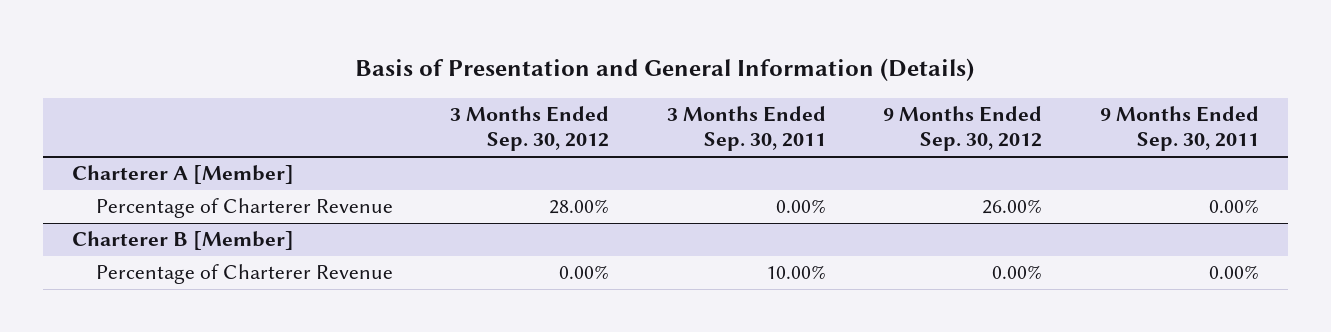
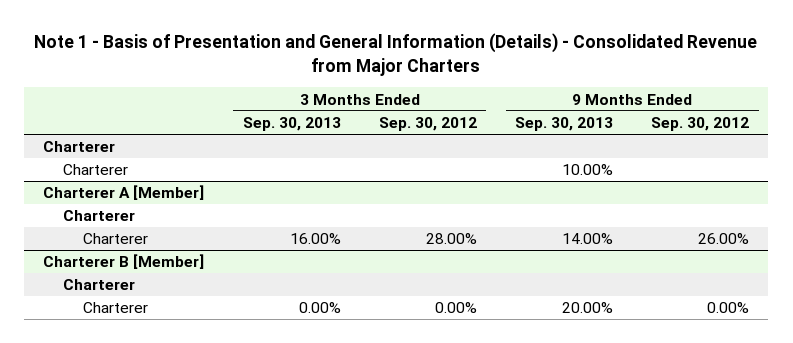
[355,58,975,82] Basis of Presentation and General Information (Details) -> [34,33,758,77] Note 1 - Basis of Presentation and General Information (Details) - Consolidated Revenue from Major Charters
[666,106,826,152] 3 Months Ended Sep. 30, 2011 -> none
[1099,106,1259,152] 9 Months Ended Sep. 30, 2011 -> none
none -> [242,116,341,131] Sep. 30, 2013
none -> [515,116,614,131] Sep. 30, 2013
none -> [43,141,116,153] Charterer
none -> [62,164,128,176] Charterer
none -> [62,210,135,222] Charterer
[95,198,393,219] Percentage of Charterer Revenue -> [82,233,148,245] Charterer
none -> [62,279,135,291] Charterer
[95,264,393,285] Percentage of Charterer Revenue -> [82,302,148,314] Charterer

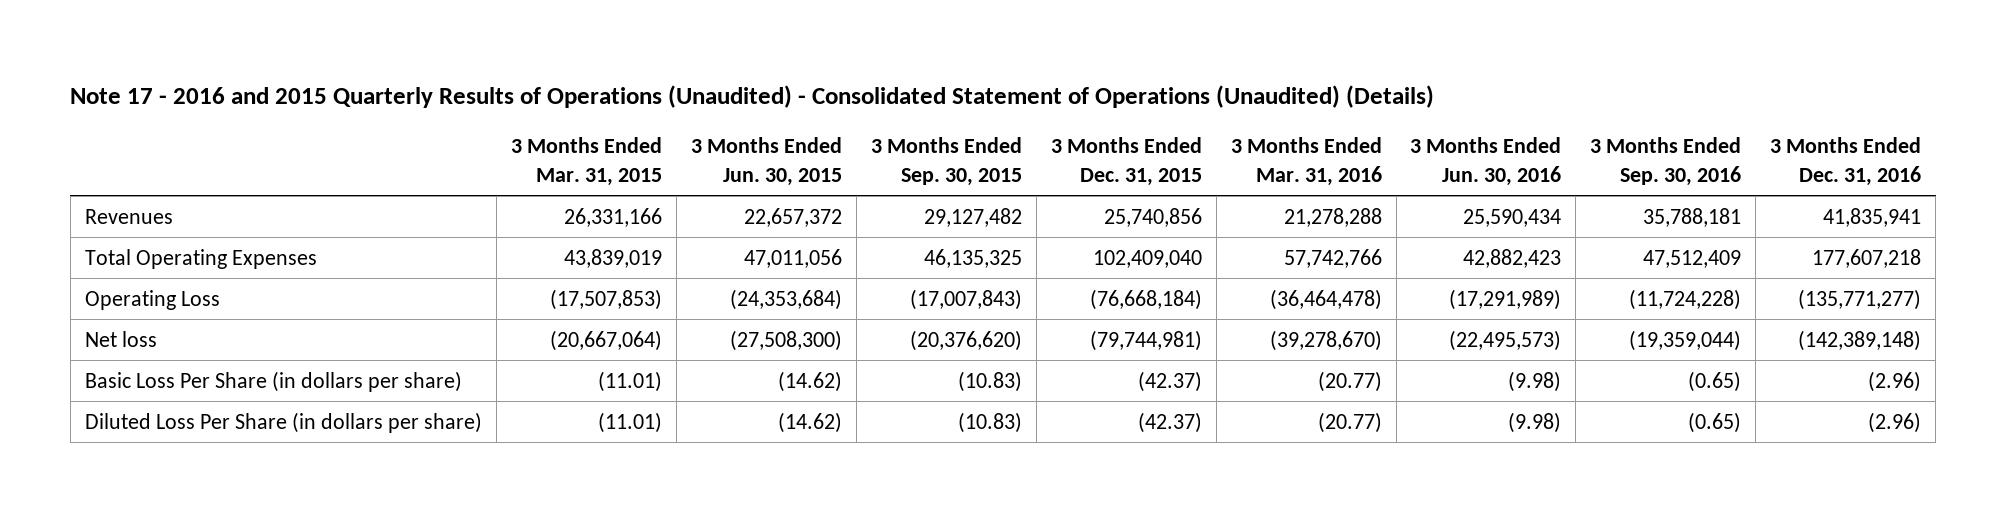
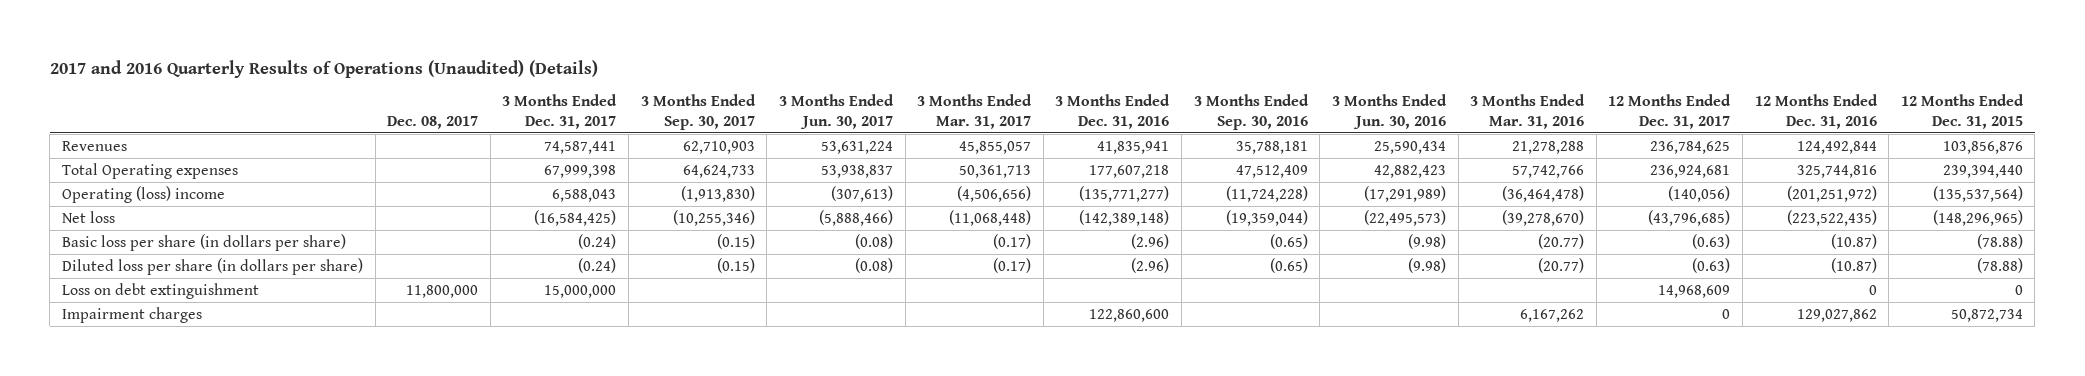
[70,85,1435,109] Note 17 - 2016 and 2015 Quarterly Results of Operations (Unaudited) - Consolidated Statement of Operations (Unaudited) (Details) -> [49,59,598,78] 2017 and 2016 Quarterly Results of Operations (Unaudited) (Details)
[510,137,662,186] 3 Months Ended Mar. 31, 2015 -> none
[690,137,842,186] 3 Months Ended Jun. 30, 2015 -> none
[870,137,1022,186] 3 Months Ended Sep. 30, 2015 -> none
[1050,137,1202,186] 3 Months Ended Dec. 31, 2015 -> none
none -> [387,115,479,129] Dec. 08, 2017
none -> [502,93,618,129] 3 Months Ended Dec. 31, 2017
none -> [640,93,756,130] 3 Months Ended Sep. 30, 2017
none -> [778,93,894,129] 3 Months Ended Jun. 30, 2017
none -> [917,93,1033,129] 3 Months Ended Mar. 31, 2017
none -> [1608,93,1732,129] 12 Months Ended Dec. 31, 2017
none -> [1754,93,1878,129] 12 Months Ended Dec. 31, 2016
none -> [1900,93,2024,129] 12 Months Ended Dec. 31, 2015
[84,248,317,269] Total Operating Expenses -> [62,162,239,179] Total Operating expenses
[84,289,220,310] Operating Loss -> [62,185,226,203] Operating (loss) income
[84,370,462,392] Basic Loss Per Share (in dollars per share) -> [62,233,347,251] Basic loss per share (in dollars per share)
[84,411,482,433] Diluted Loss Per Share (in dollars per share) -> [62,257,364,275] Diluted loss per share (in dollars per share)
none -> [62,282,260,299] Loss on debt extinguishment
none -> [62,306,203,323] Impairment charges

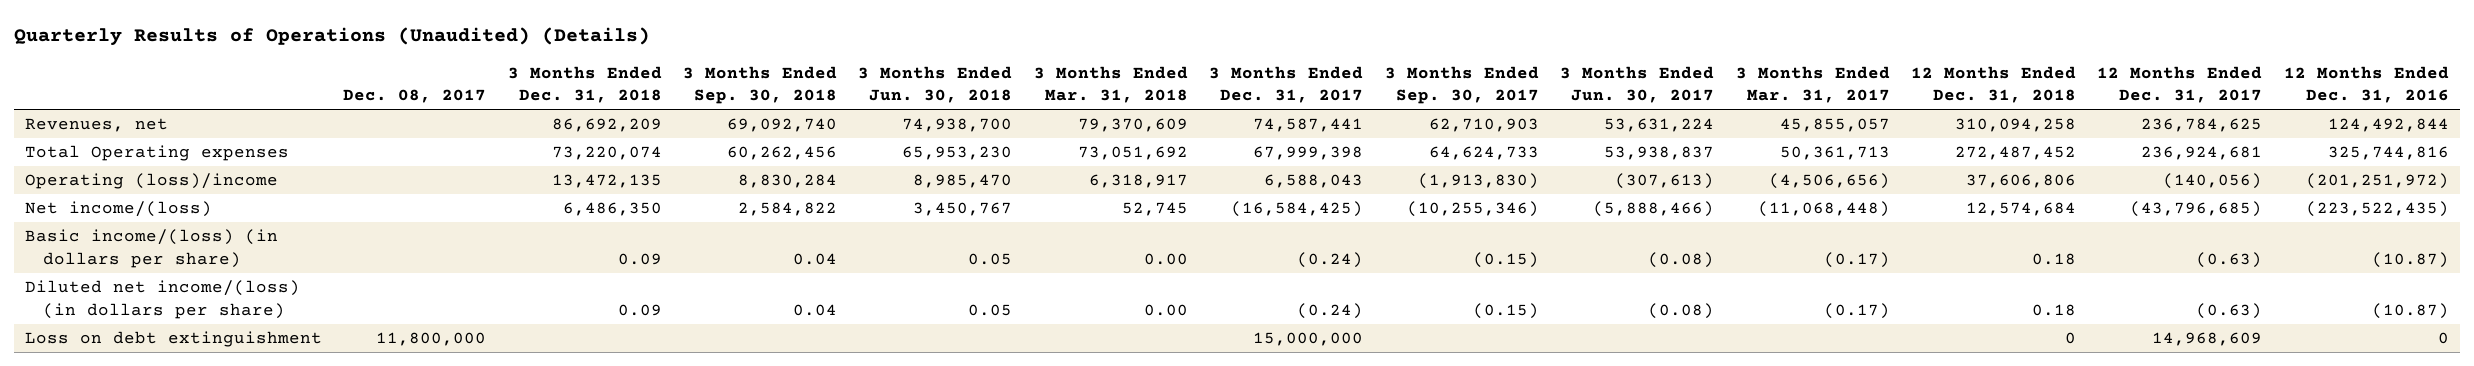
[49,59,598,78] 2017 and 2016 Quarterly Results of Operations (Unaudited) (Details) -> [14,27,651,47] Quarterly Results of Operations (Unaudited) (Details)
[1055,93,1171,129] 3 Months Ended Dec. 31, 2016 -> none
[1193,93,1309,130] 3 Months Ended Sep. 30, 2016 -> none
[1331,93,1447,129] 3 Months Ended Jun. 30, 2016 -> none
[1470,93,1586,129] 3 Months Ended Mar. 31, 2016 -> none
[1900,93,2024,129] 12 Months Ended Dec. 31, 2015 -> none
none -> [507,65,662,104] 3 Months Ended Dec. 31, 2018
none -> [683,65,838,105] 3 Months Ended Sep. 30, 2018
none -> [858,65,1013,104] 3 Months Ended Jun. 30, 2018
none -> [1033,65,1188,104] 3 Months Ended Mar. 31, 2018
none -> [1911,65,2077,104] 12 Months Ended Dec. 31, 2018
[62,140,128,151] Revenues -> [24,118,168,133] Revenues, net
[62,185,226,203] Operating (loss) income -> [24,173,278,190] Operating (loss)/income
[62,210,116,223] Net loss -> [24,201,212,218] Net income/(loss)
[62,233,347,251] Basic loss per share (in dollars per share) -> [24,229,278,268] Basic income/(loss) (in dollars per share)
[62,257,364,275] Diluted loss per share (in dollars per share) -> [24,280,300,319] Diluted net income/(loss) (in dollars per share)
[62,306,203,323] Impairment charges -> none

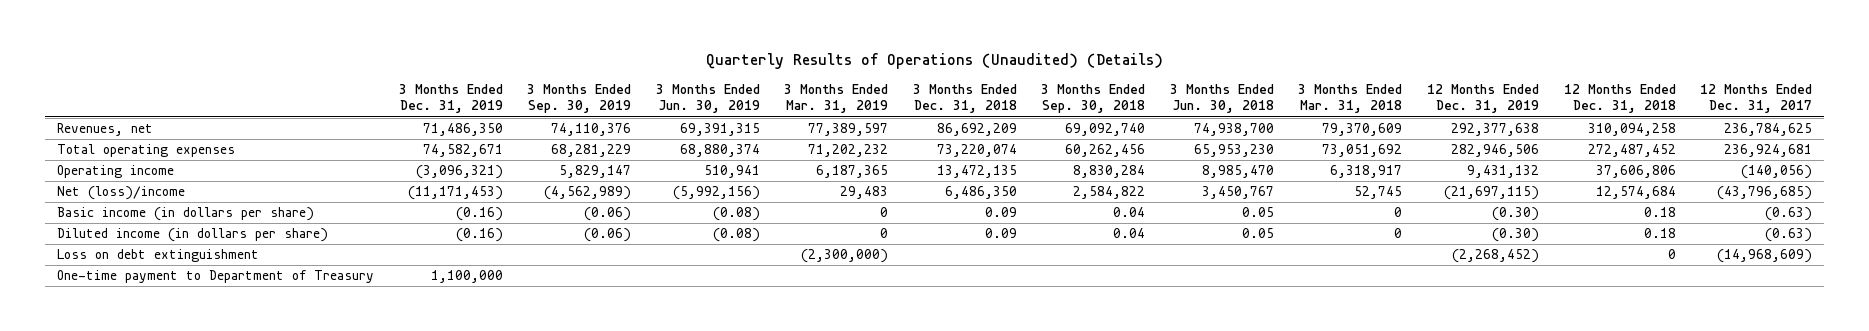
[343,89,487,104] Dec. 08, 2017 -> none
[1209,65,1364,104] 3 Months Ended Dec. 31, 2017 -> none
[1384,65,1539,105] 3 Months Ended Sep. 30, 2017 -> none
[1560,65,1715,104] 3 Months Ended Jun. 30, 2017 -> none
[1735,65,1890,104] 3 Months Ended Mar. 31, 2017 -> none
[2283,65,2449,104] 12 Months Ended Dec. 31, 2016 -> none
none -> [398,84,503,114] 3 Months Ended Dec. 31, 2019
none -> [527,84,632,114] 3 Months Ended Sep. 30, 2019
none -> [655,84,760,114] 3 Months Ended Jun. 30, 2019
none -> [784,84,889,114] 3 Months Ended Mar. 31, 2019
none -> [1426,84,1539,114] 12 Months Ended Dec. 31, 2019
[24,145,289,162] Total Operating expenses -> [56,144,235,158] Total operating expenses
[24,173,278,190] Operating (loss)/income -> [56,165,174,179] Operating income
[24,201,212,218] Net income/(loss) -> [56,186,185,201] Net (loss)/income
[24,229,278,268] Basic income/(loss) (in dollars per share) -> [56,207,314,222] Basic income (in dollars per share)
[1143,252,1188,265] 0.00 -> [1394,207,1403,218] 0
[24,280,300,319] Diluted net income/(loss) (in dollars per share) -> [56,228,328,243] Diluted income (in dollars per share)
[1143,303,1188,316] 0.00 -> [1394,228,1403,239] 0
[2152,332,2263,347] 14,968,609 -> [1717,249,1813,264] (14,968,609)
none -> [56,270,374,284] One-time payment to Department of Treasury

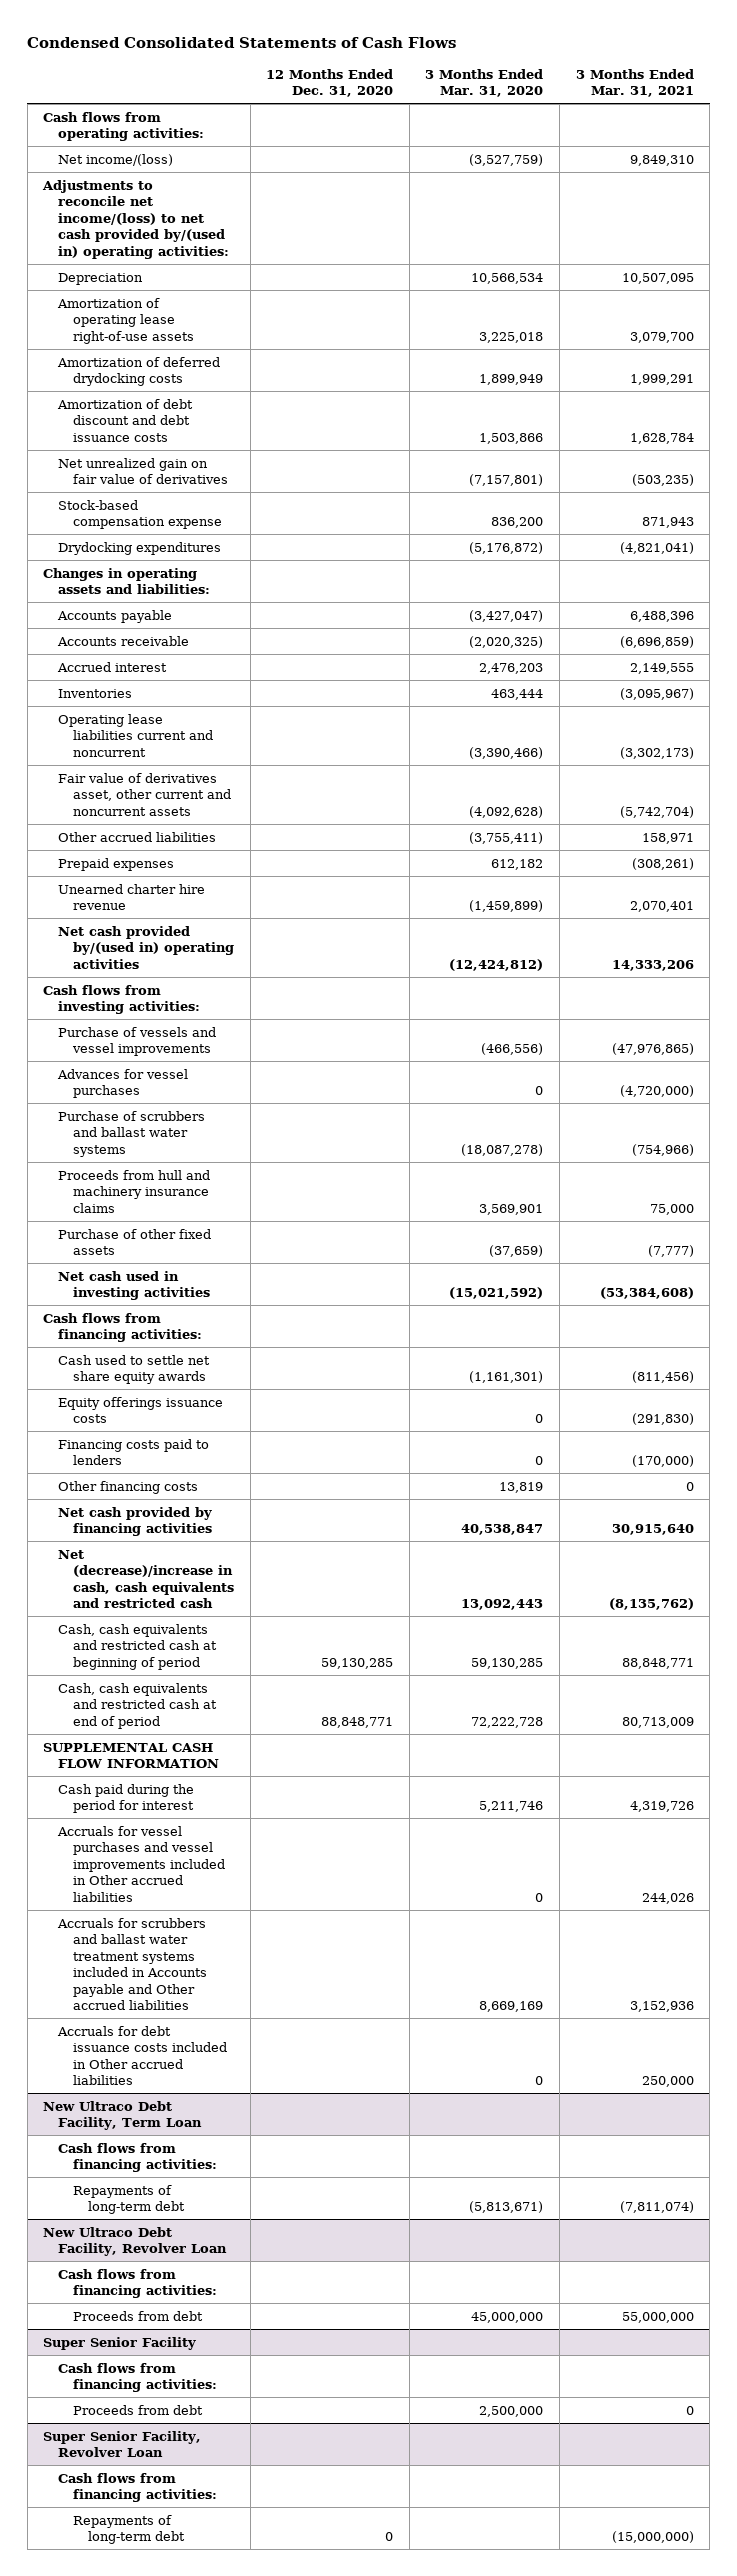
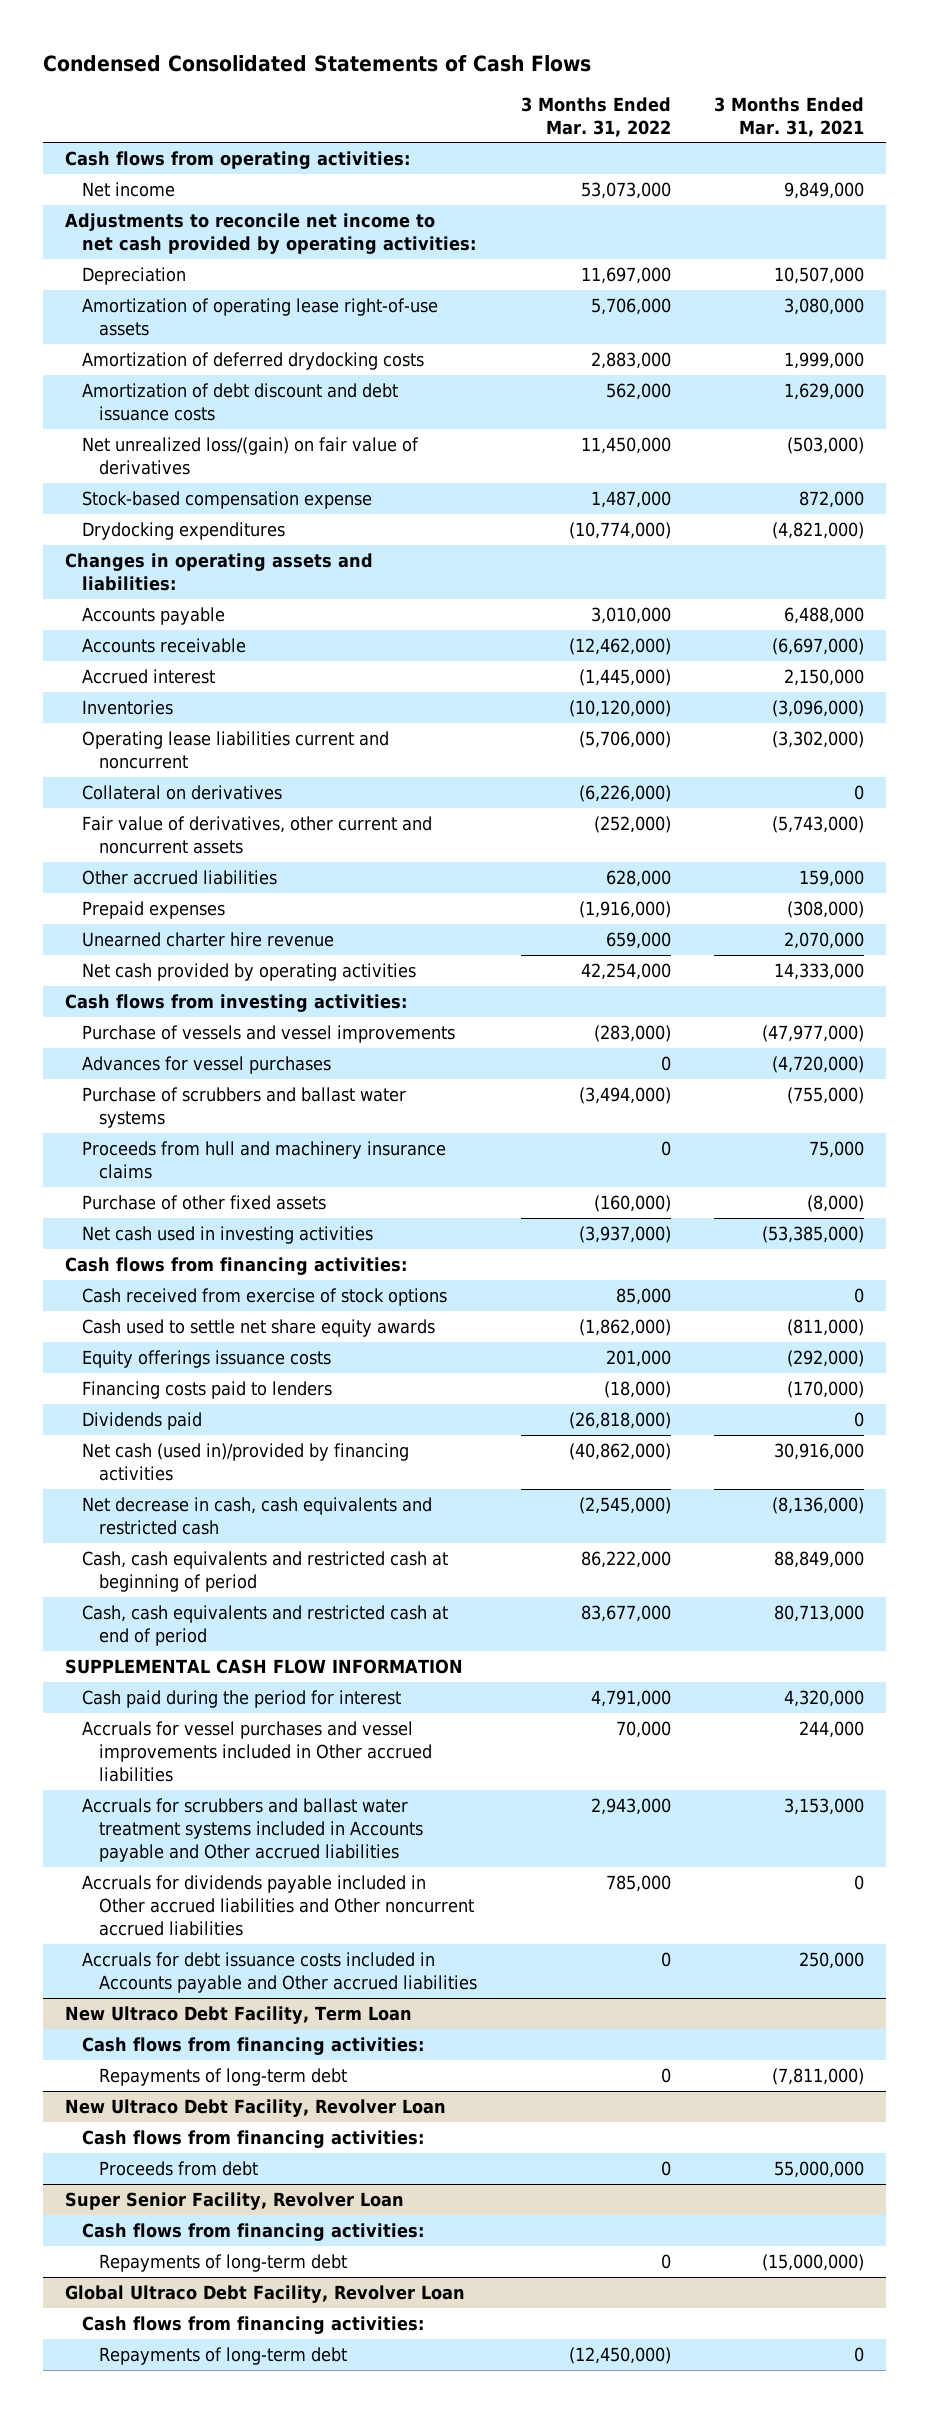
[266,68,394,98] 12 Months Ended Dec. 31, 2020 -> none
[425,68,544,98] 3 Months Ended Mar. 31, 2020 -> none
none -> [520,96,671,137] 3 Months Ended Mar. 31, 2022
[58,153,174,166] Net income/(loss) -> [82,181,176,197] Net income
[629,154,694,166] 9,849,310 -> [784,181,865,199] 9,849,000
[42,179,230,259] Adjustments to reconcile net income/(loss) to net cash provided by/(used in) operating activities: -> [64,212,477,254] Adjustments to reconcile net income to net cash provided by operating activities:
[621,272,694,284] 10,507,095 -> [774,266,865,284] 10,507,000
[629,331,694,343] 3,079,700 -> [784,297,865,315] 3,080,000
[629,374,694,386] 1,999,291 -> [784,351,865,369] 1,999,000
[629,432,694,444] 1,628,784 -> [784,382,865,400] 1,629,000
[58,457,228,485] Net unrealized gain on fair value of derivatives -> [82,436,420,475] Net unrealized loss/(gain) on fair value of derivatives
[631,474,694,487] (503,235) -> [787,436,865,454] (503,000)
[641,517,694,529] 871,943 -> [799,490,865,508] 872,000
[619,541,694,554] (4,821,041) -> [772,521,865,539] (4,821,000)
[629,610,694,622] 6,488,396 -> [784,606,865,624] 6,488,000
[619,635,694,648] (6,696,859) -> [772,637,865,655] (6,697,000)
[629,662,694,674] 2,149,555 -> [784,668,865,686] 2,150,000
[619,687,694,700] (3,095,967) -> [772,699,865,717] (3,096,000)
[619,746,694,759] (3,302,173) -> [772,730,865,748] (3,302,000)
none -> [82,784,283,800] Collateral on derivatives
[58,772,231,816] Fair value of derivatives asset, other current and noncurrent assets -> [82,815,433,854] Fair value of derivatives, other current and noncurrent assets
[619,805,694,818] (5,742,704) -> [772,815,865,833] (5,743,000)
[641,832,694,844] 158,971 -> [799,869,865,887] 159,000
[631,857,694,870] (308,261) -> [787,900,865,918] (308,000)
[629,901,694,913] 2,070,401 -> [784,931,865,949] 2,070,000
[58,925,234,969] Net cash provided by/(used in) operating activities -> [82,962,417,981] Net cash provided by operating activities
[611,959,694,971] 14,333,206 -> [774,962,865,980] 14,333,000
[611,1043,694,1056] (47,976,865) -> [762,1024,865,1042] (47,977,000)
[631,1143,694,1156] (754,966) -> [787,1086,865,1104] (755,000)
[647,1245,694,1258] (7,777) -> [807,1194,865,1212] (8,000)
[599,1287,694,1300] (53,384,608) -> [762,1225,865,1243] (53,385,000)
none -> [82,1287,448,1306] Cash received from exercise of stock options
[631,1371,694,1384] (811,456) -> [787,1318,865,1336] (811,000)
[631,1413,694,1426] (291,830) -> [787,1349,865,1367] (292,000)
[58,1480,199,1494] Other financing costs -> none
none -> [82,1411,203,1430] Dividends paid
[58,1506,213,1537] Net cash provided by financing activities -> [82,1442,410,1481] Net cash (used in)/provided by financing activities
[611,1524,694,1536] 30,915,640 -> [774,1442,865,1460] 30,916,000
[58,1549,234,1609] Net (decrease)/increase in cash, cash equivalents and restricted cash -> [82,1496,433,1535] Net decrease in cash, cash equivalents and restricted cash
[608,1598,694,1611] (8,135,762) -> [772,1496,865,1514] (8,136,000)
[621,1657,694,1669] 88,848,771 -> [774,1550,865,1568] 88,849,000
[621,1716,694,1728] 80,713,009 -> [774,1604,865,1622] 80,713,000
[629,1801,694,1813] 4,319,726 -> [784,1689,865,1707] 4,320,000
[641,1892,694,1904] 244,026 -> [799,1720,865,1738] 244,000
[629,2001,694,2013] 3,152,936 -> [784,1797,865,1815] 3,153,000
none -> [82,1874,475,1936] Accruals for dividends payable included in Other accrued liabilities and Other noncurrent accrued liabilities
[57,2025,227,2086] Accruals for debt issuance costs included in Other accrued liabilities -> [82,1951,478,1993] Accruals for debt issuance costs included in Accounts payable and Other accrued liabilities
[619,2201,694,2214] (7,811,074) -> [772,2067,865,2085] (7,811,000)
[43,2336,197,2350] Super Senior Facility -> none
[58,2362,217,2393] Cash flows from financing activities: -> none
[72,2404,203,2415] Proceeds from debt -> none
none -> [64,2284,465,2303] Global Ultraco Debt Facility, Revolver Loan
none -> [82,2315,425,2334] Cash flows from financing activities:
none -> [99,2346,348,2365] Repayments of long-term debt

